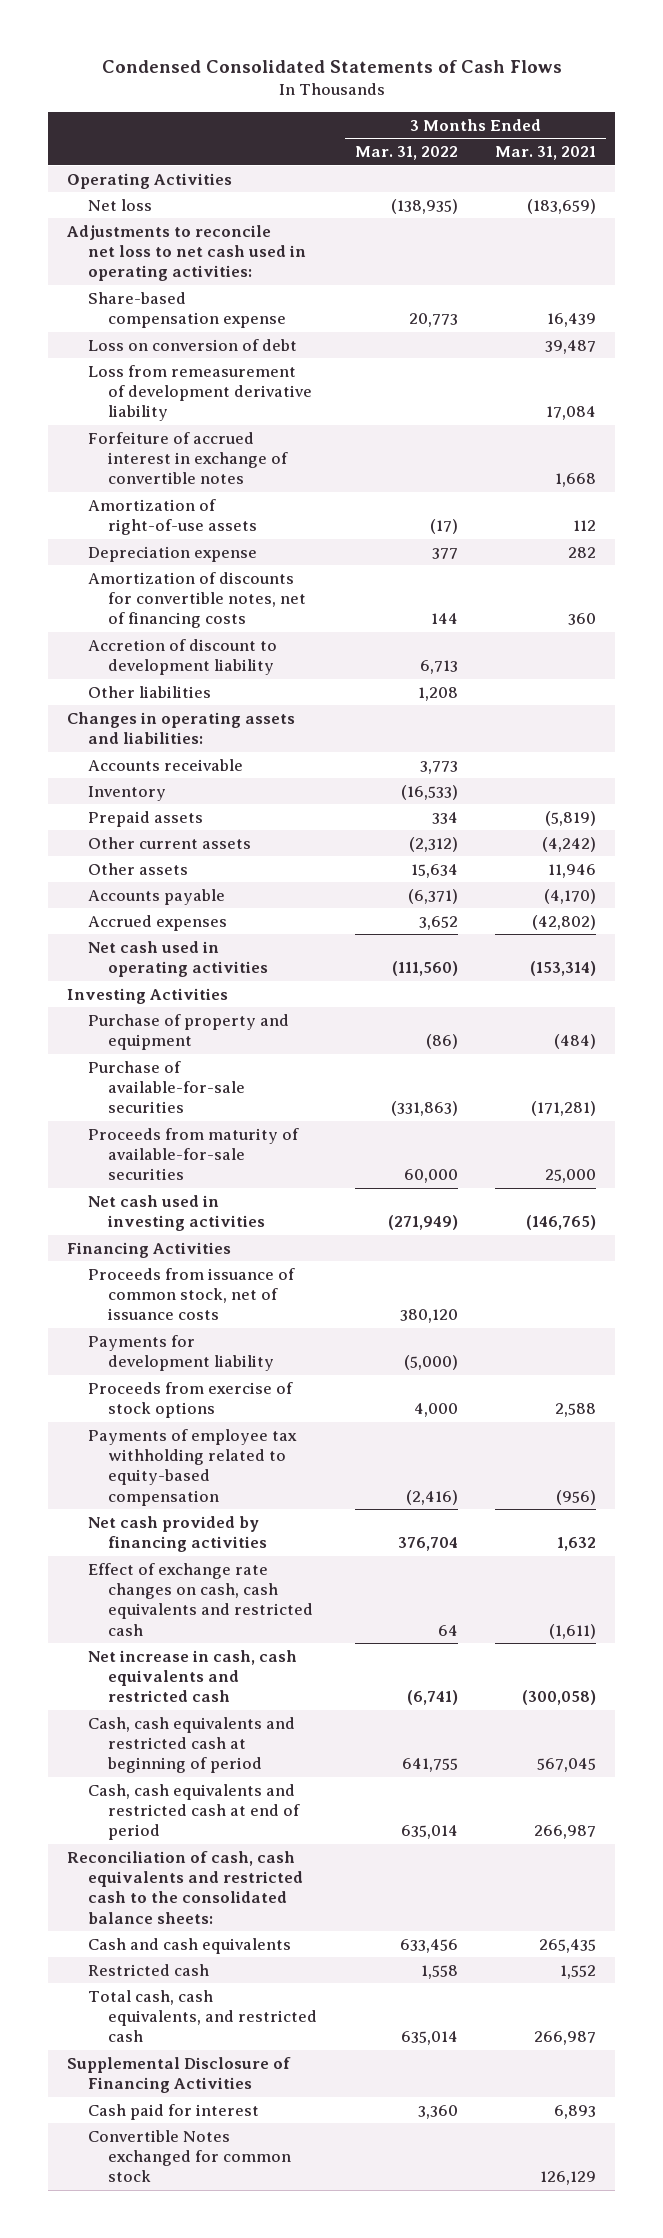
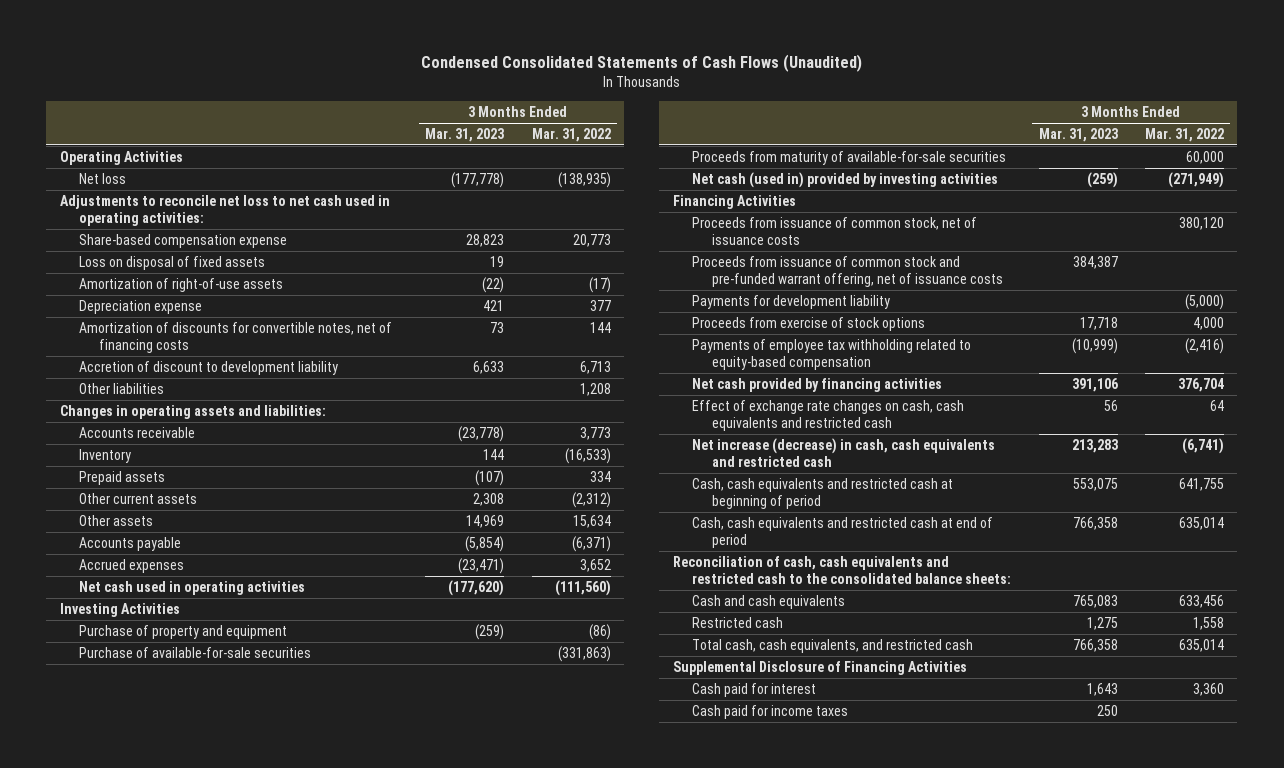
[101,60,562,74] Condensed Consolidated Statements of Cash Flows -> [420,54,862,73] Condensed Consolidated Statements of Cash Flows (Unaudited)
[495,146,597,161] Mar. 31, 2021 -> none
none -> [425,127,505,142] Mar. 31, 2023
[87,338,297,351] Loss on conversion of debt -> none
[87,364,313,422] Loss from remeasurement of development derivative liability -> none
[87,431,289,485] Forfeiture of accrued interest in exchange of convertible notes -> none
none -> [79,255,266,270] Loss on disposal of fixed assets
[87,1194,266,1232] Net cash used in investing activities -> [692,171,999,188] Net cash (used in) provided by investing activities
none -> [692,255,1003,287] Proceeds from issuance of common stock and pre-funded warrant offering, net of issuance costs
[87,1649,297,1703] Net increase in cash, cash equivalents and restricted cash -> [692,437,996,467] Net increase (decrease) in cash, cash equivalents and restricted cash
[87,2129,292,2183] Convertible Notes exchanged for common stock -> none
none -> [692,704,849,719] Cash paid for income taxes

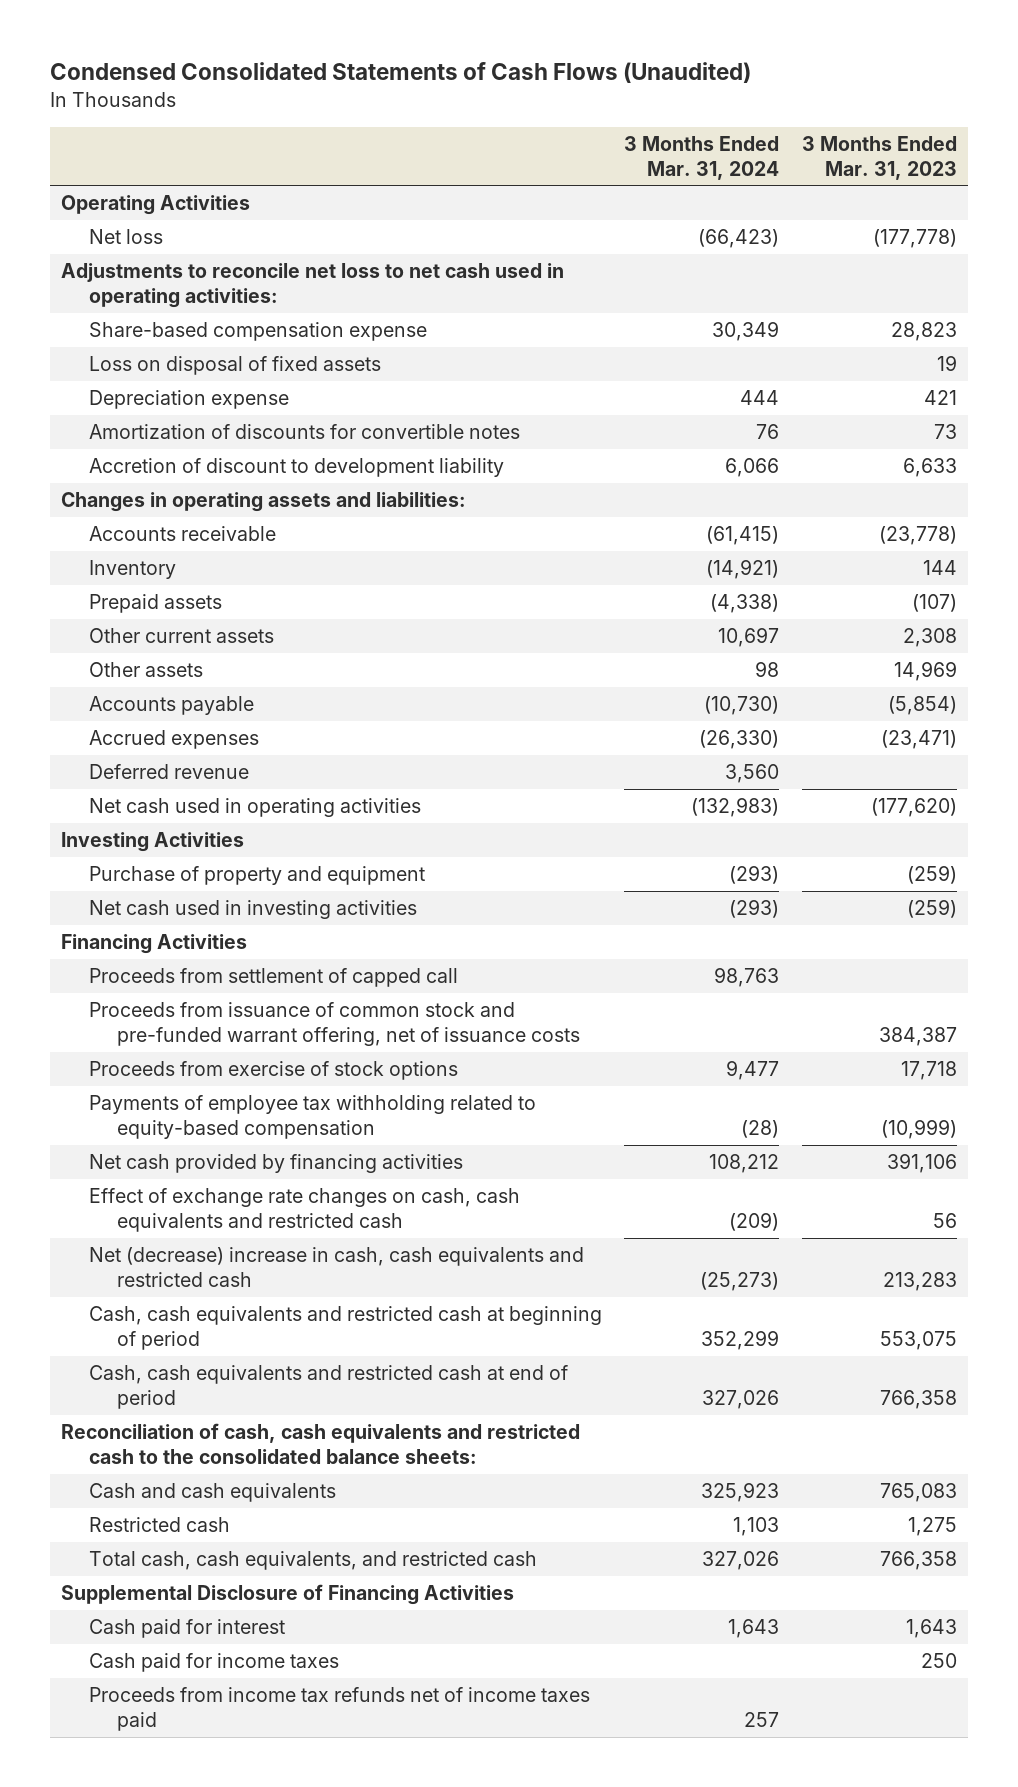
[531,127,611,142] Mar. 31, 2022 -> none
none -> [624,135,780,180] 3 Months Ended Mar. 31, 2024
[79,277,284,292] Amortization of right-of-use assets -> none
[79,321,393,353] Amortization of discounts for convertible notes, net of financing costs -> [88,424,520,440] Amortization of discounts for convertible notes
[79,382,165,394] Other liabilities -> none
none -> [88,764,249,780] Deferred revenue
[79,646,312,658] Purchase of available-for-sale securities -> none
[692,150,1007,165] Proceeds from maturity of available-for-sale securities -> none
[692,171,999,188] Net cash (used in) provided by investing activities -> [88,900,417,920] Net cash used in investing activities
[692,216,978,245] Proceeds from issuance of common stock, net of issuance costs -> none
none -> [88,968,458,988] Proceeds from settlement of capped call
[692,294,891,309] Payments for development liability -> none
[692,437,996,467] Net increase (decrease) in cash, cash equivalents and restricted cash -> [88,1247,584,1288] Net (decrease) increase in cash, cash equivalents and restricted cash
none -> [88,1687,590,1732] Proceeds from income tax refunds net of income taxes paid

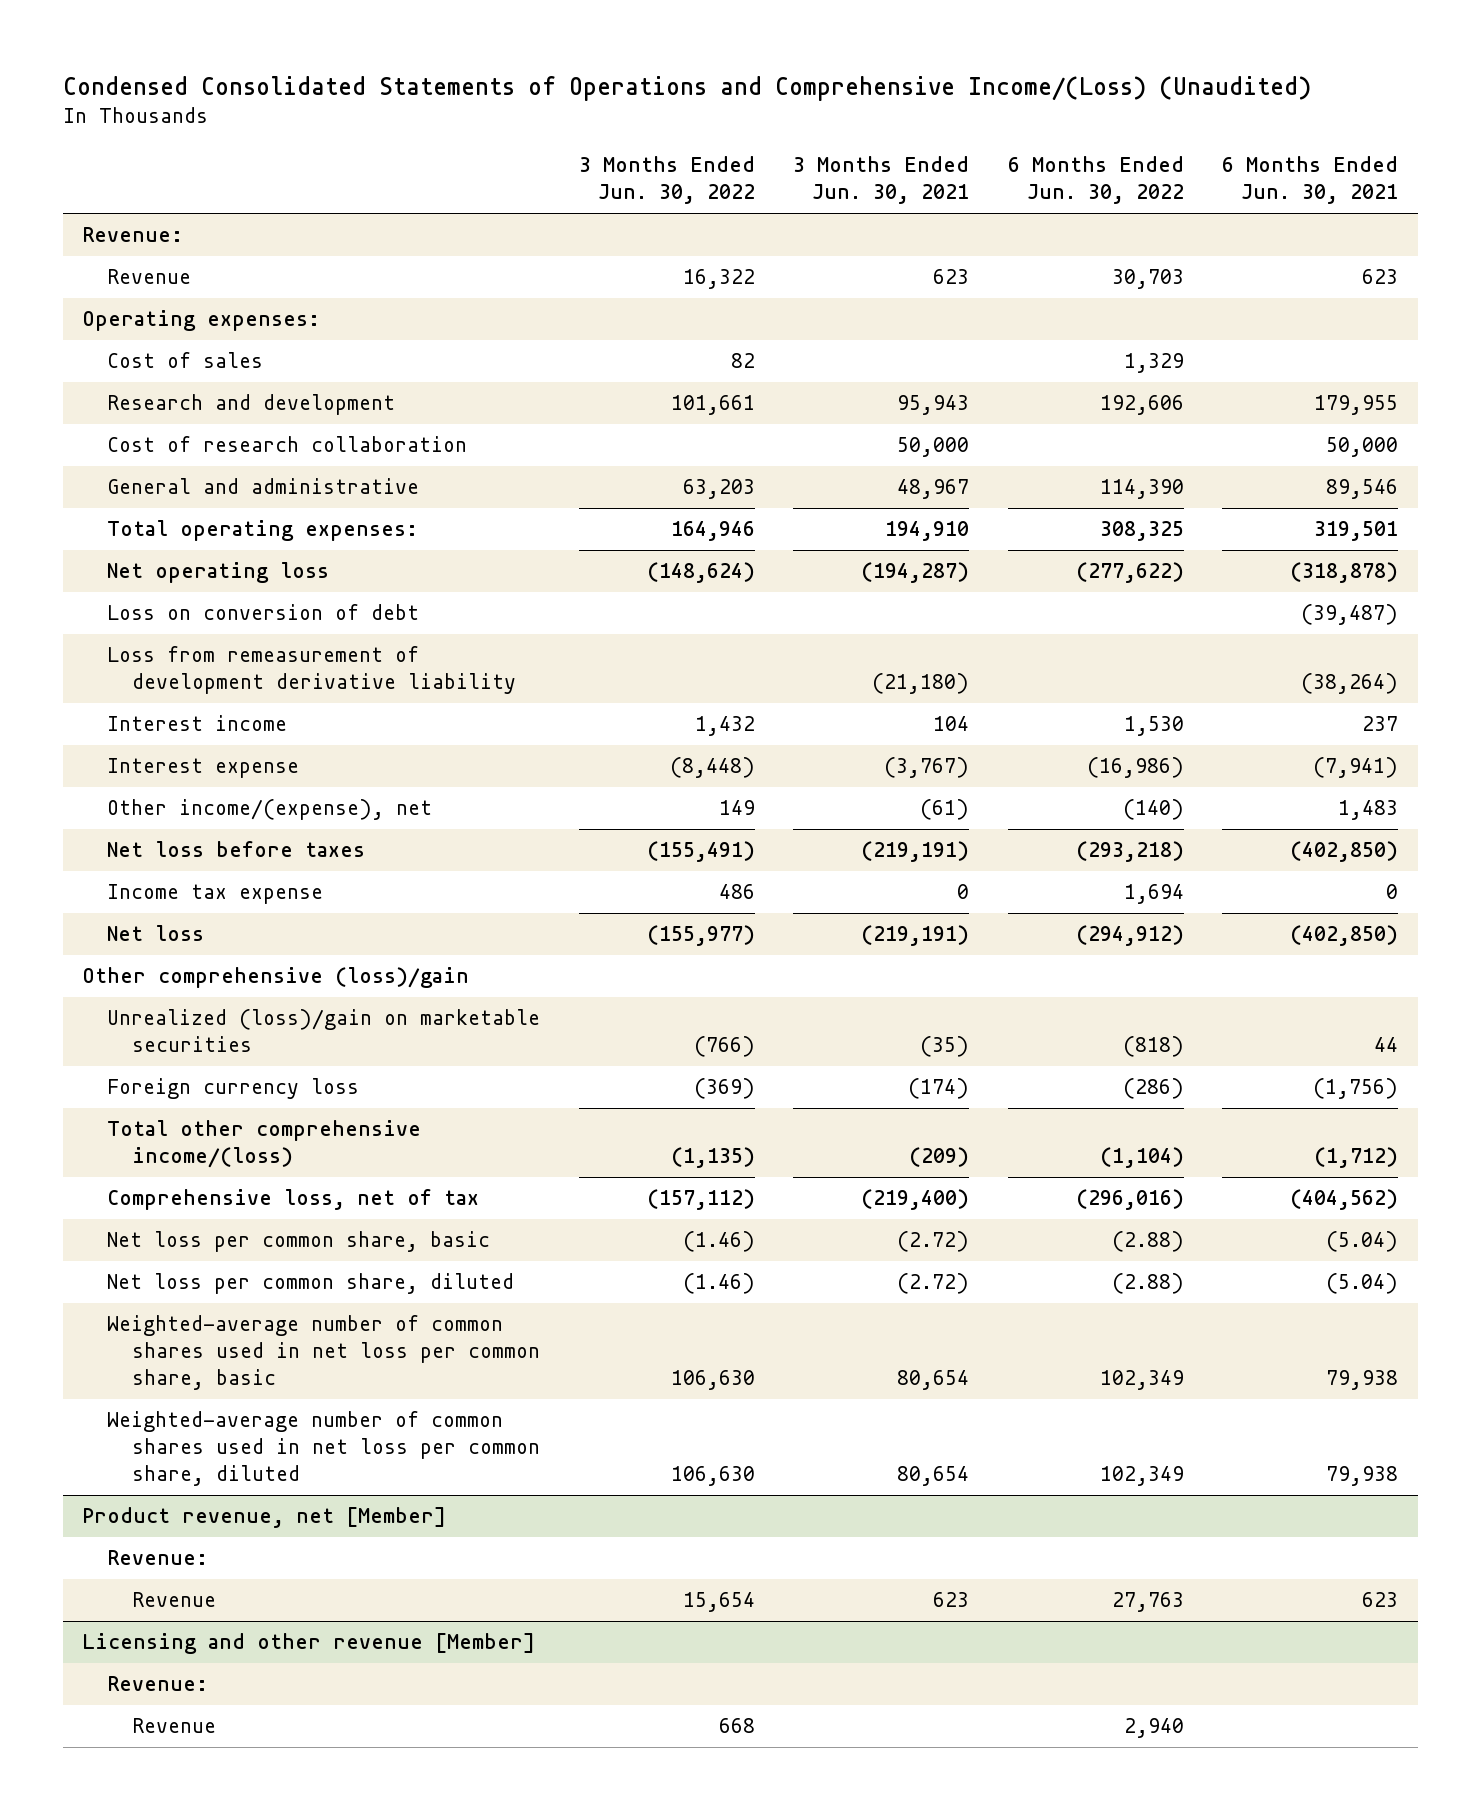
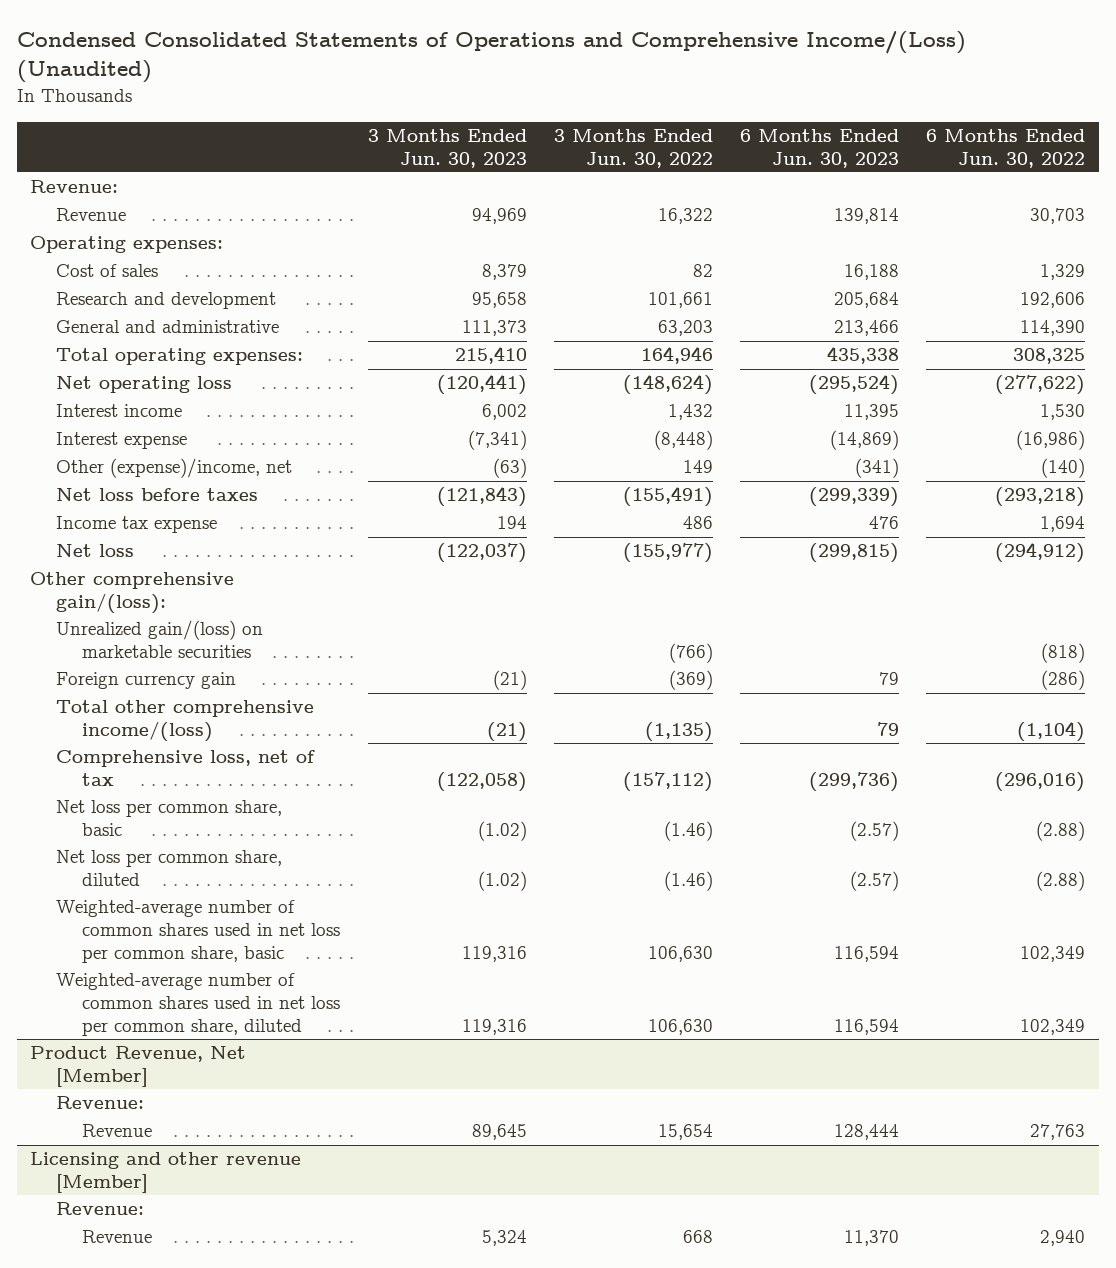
[793,156,970,205] 3 Months Ended Jun. 30, 2021 -> none
[1222,156,1399,205] 6 Months Ended Jun. 30, 2021 -> none
none -> [367,128,527,168] 3 Months Ended Jun. 30, 2023
none -> [740,128,900,168] 6 Months Ended Jun. 30, 2023
[107,436,468,453] Cost of research collaboration -> none
[107,604,420,621] Loss on conversion of debt -> none
[107,646,517,695] Loss from remeasurement of development derivative liability -> none
[107,799,433,821] Other income/(expense), net -> [56,458,293,479] Other (expense)/income, net
[81,967,469,989] Other comprehensive (loss)/gain -> [30,572,235,615] Other comprehensive gain/(loss):
[107,1009,541,1053] Unrealized (loss)/gain on marketable securities -> [56,620,264,659] Unrealized gain/(loss) on marketable securities
[107,1078,360,1100] Foreign currency loss -> [56,672,237,690] Foreign currency gain
[81,1507,446,1529] Product revenue, net [Member] -> [30,1046,247,1088] Product Revenue, Net [Member]

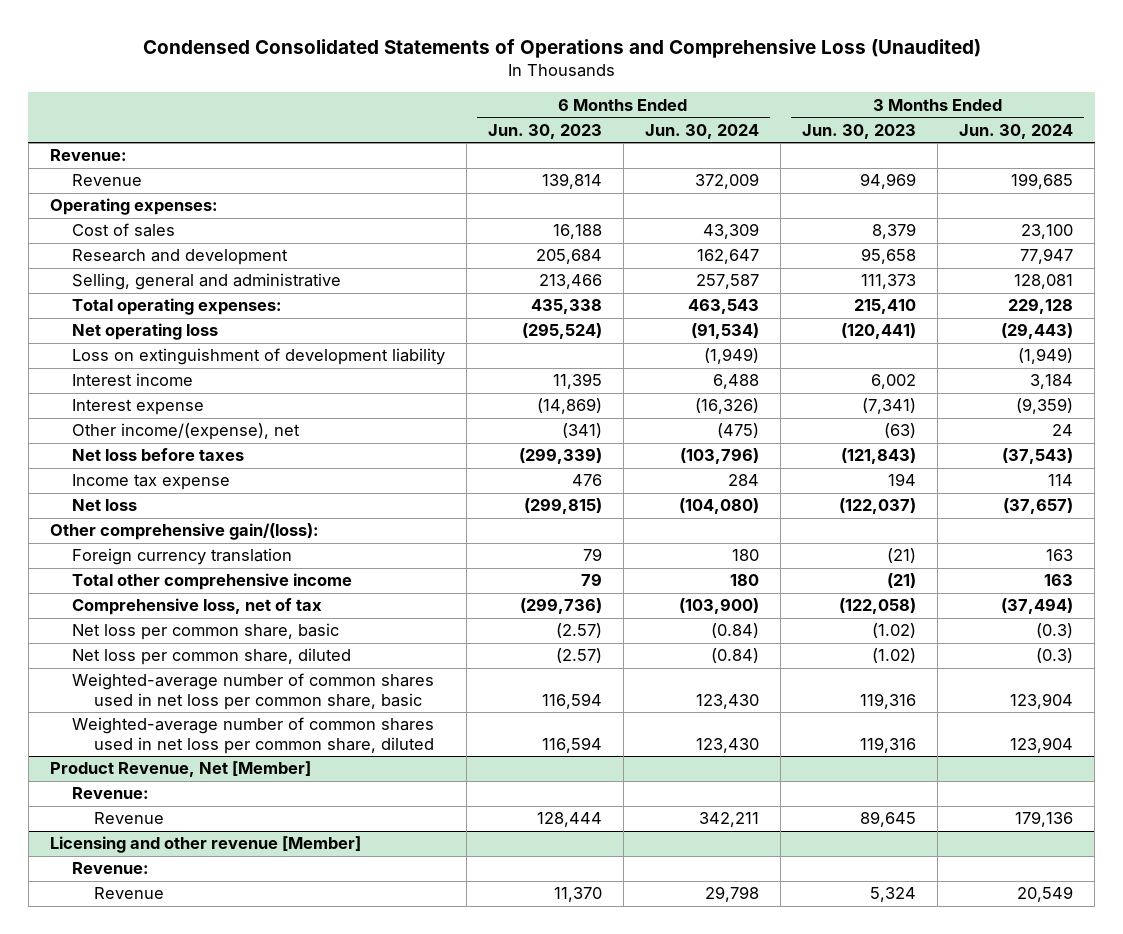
[16,30,966,84] Condensed Consolidated Statements of Operations and Comprehensive Income/(Loss) (Unaudited) -> [142,38,981,58] Condensed Consolidated Statements of Operations and Comprehensive Loss (Unaudited)
[553,128,713,168] 3 Months Ended Jun. 30, 2022 -> none
[926,128,1086,168] 6 Months Ended Jun. 30, 2022 -> none
none -> [645,123,760,139] Jun. 30, 2024
none -> [959,123,1074,139] Jun. 30, 2024
[56,320,280,334] General and administrative -> [71,273,341,291] Selling, general and administrative
none -> [71,348,445,366] Loss on extinguishment of development liability
[56,458,293,479] Other (expense)/income, net -> [71,423,300,441] Other income/(expense), net
[56,620,264,659] Unrealized gain/(loss) on marketable securities -> none
[56,672,237,690] Foreign currency gain -> [71,548,292,566] Foreign currency translation
[56,700,315,743] Total other comprehensive income/(loss) -> [71,573,352,591] Total other comprehensive income

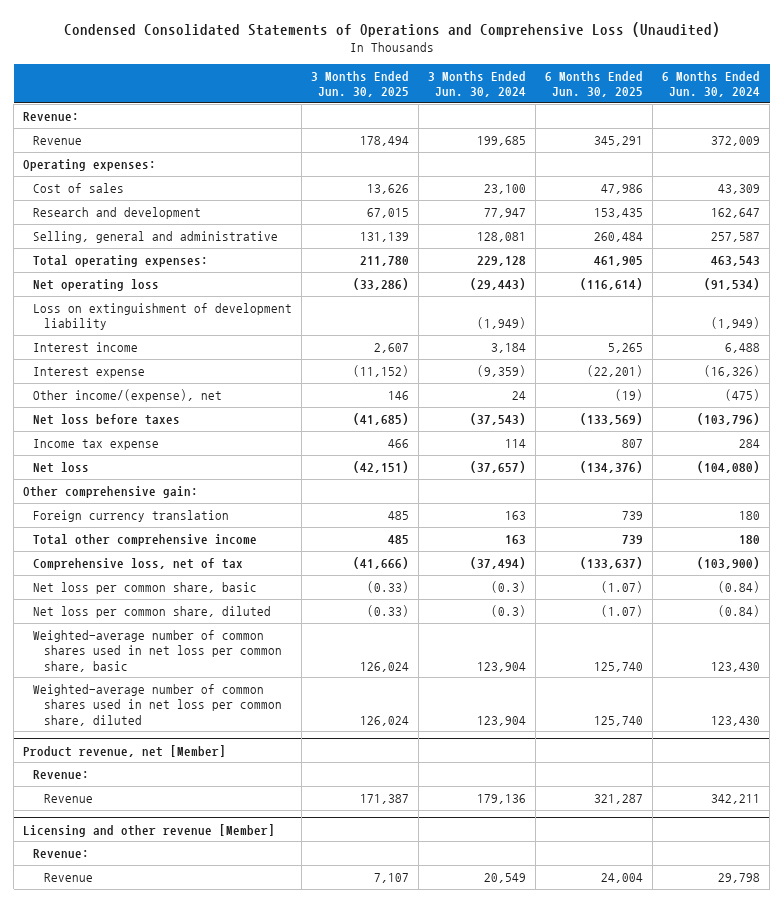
[487,123,602,139] Jun. 30, 2023 -> none
[802,123,917,139] Jun. 30, 2023 -> none
none -> [311,70,410,98] 3 Months Ended Jun. 30, 2025
none -> [545,70,644,98] 6 Months Ended Jun. 30, 2025
[49,523,319,541] Other comprehensive gain/(loss): -> [23,485,199,498] Other comprehensive gain:
[49,761,311,778] Product Revenue, Net [Member] -> [23,744,227,757] Product revenue, net [Member]

